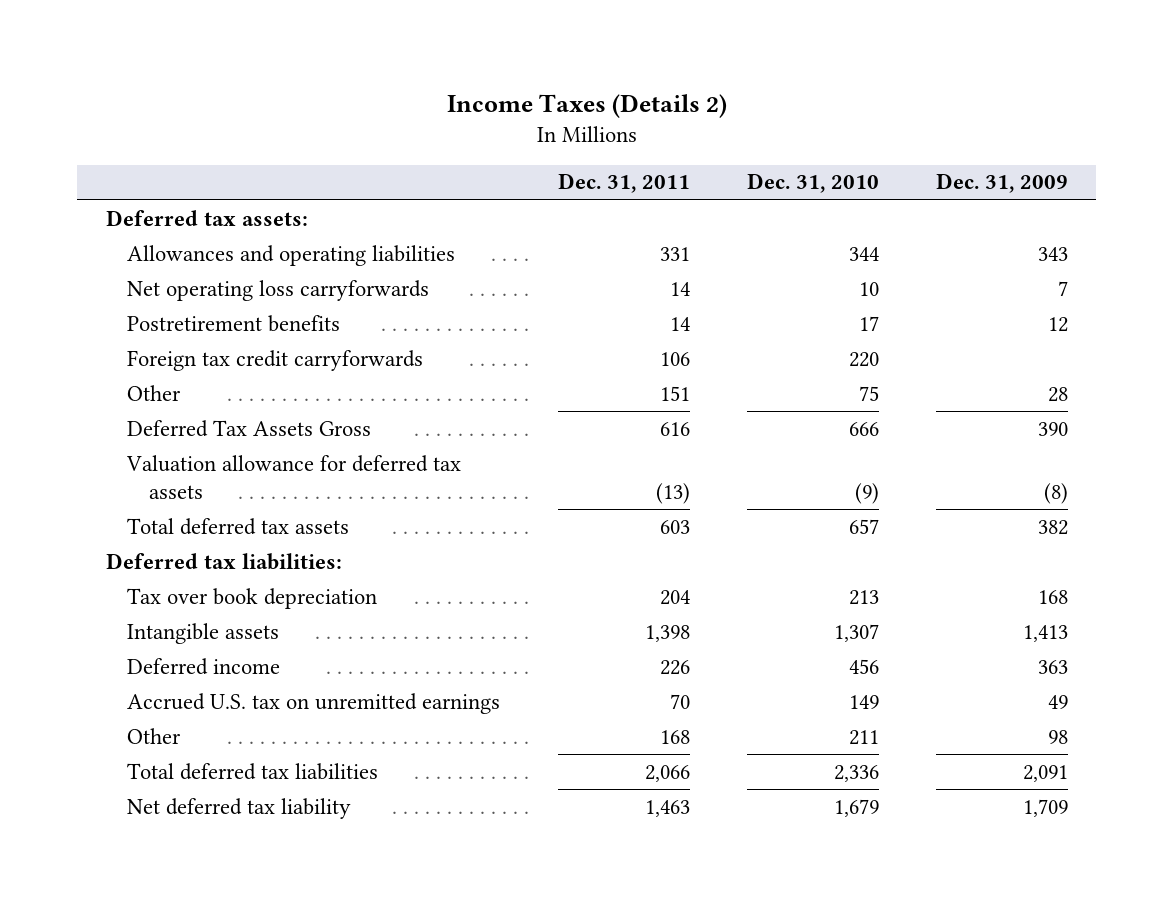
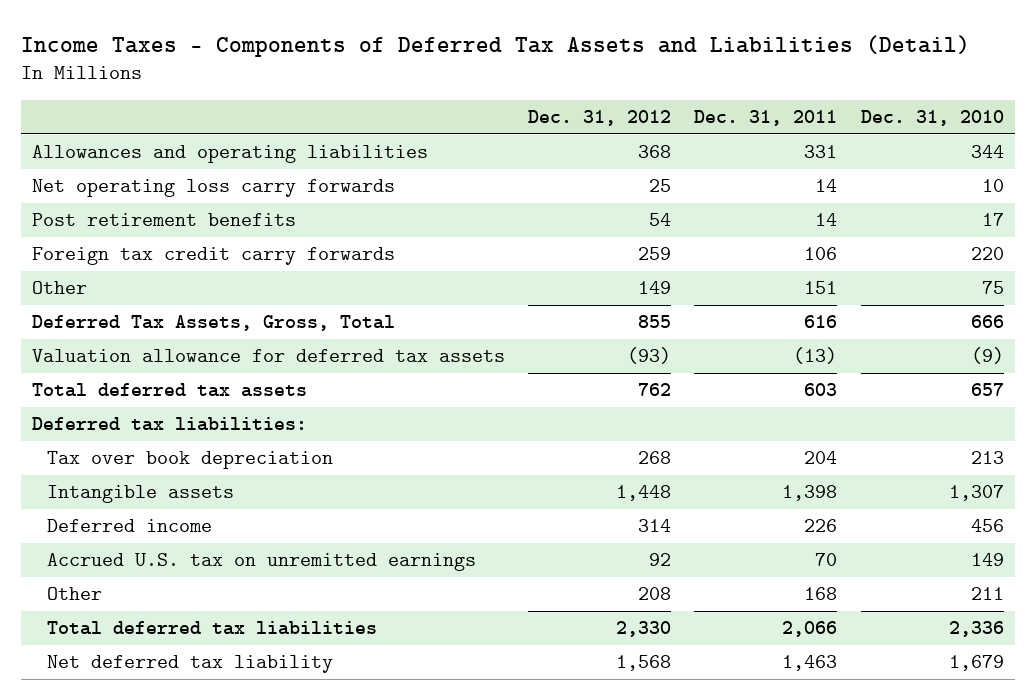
[446,94,727,119] Income Taxes (Details 2) -> [20,35,970,58] Income Taxes - Components of Deferred Tax Assets and Liabilities (Detail)
[935,173,1068,194] Dec. 31, 2009 -> none
none -> [528,109,672,126] Dec. 31, 2012
[106,209,309,226] Deferred tax assets: -> none
[127,279,430,301] Net operating loss carryforwards -> [32,179,396,198] Net operating loss carry forwards
[127,314,341,332] Postretirement benefits -> [32,213,297,227] Post retirement benefits
[127,349,424,371] Foreign tax credit carryforwards -> [32,247,396,266] Foreign tax credit carry forwards
[127,419,372,437] Deferred Tax Assets Gross -> [32,315,396,332] Deferred Tax Assets, Gross, Total

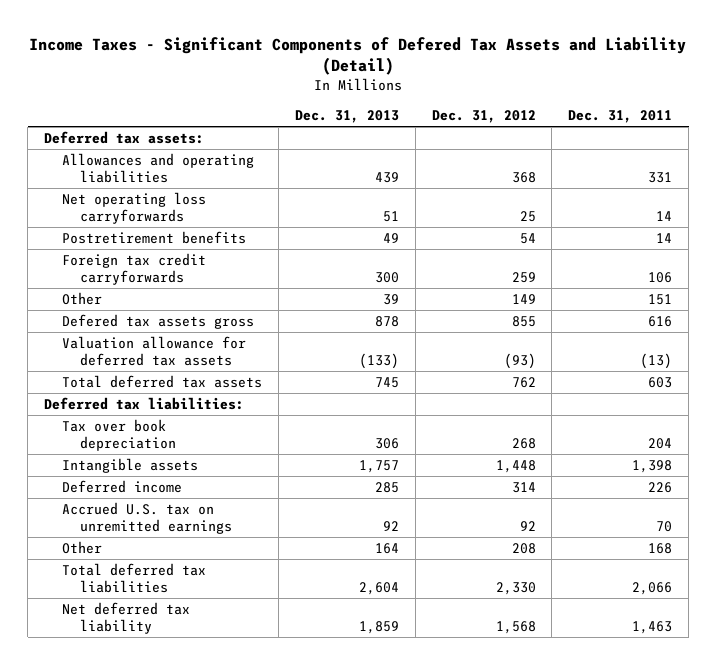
[20,35,970,58] Income Taxes - Components of Deferred Tax Assets and Liabilities (Detail) -> [29,36,687,76] Income Taxes - Significant Components of Defered Tax Assets and Liability (Detail)
[860,109,1004,126] Dec. 31, 2010 -> none
none -> [294,110,399,124] Dec. 31, 2013
none -> [43,130,204,144] Deferred tax assets:
[32,179,396,198] Net operating loss carry forwards -> [62,191,207,225] Net operating loss carryforwards
[32,213,297,227] Post retirement benefits -> [62,230,247,244] Postretirement benefits
[32,247,396,266] Foreign tax credit carry forwards -> [62,252,207,286] Foreign tax credit carryforwards
[32,315,396,332] Deferred Tax Assets, Gross, Total -> [62,313,255,329] Defered tax assets gross

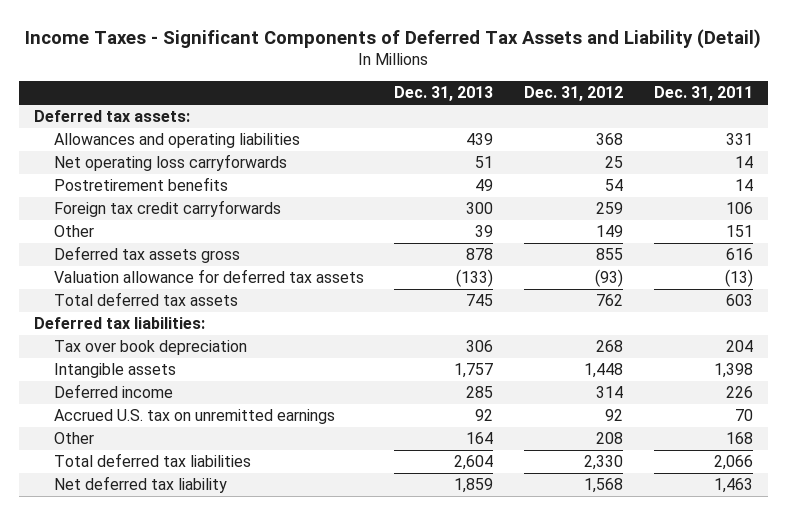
[29,36,687,76] Income Taxes - Significant Components of Defered Tax Assets and Liability (Detail) -> [25,28,762,49] Income Taxes - Significant Components of Deferred Tax Assets and Liability (Detail)
[62,313,255,329] Defered tax assets gross -> [53,246,240,264] Deferred tax assets gross

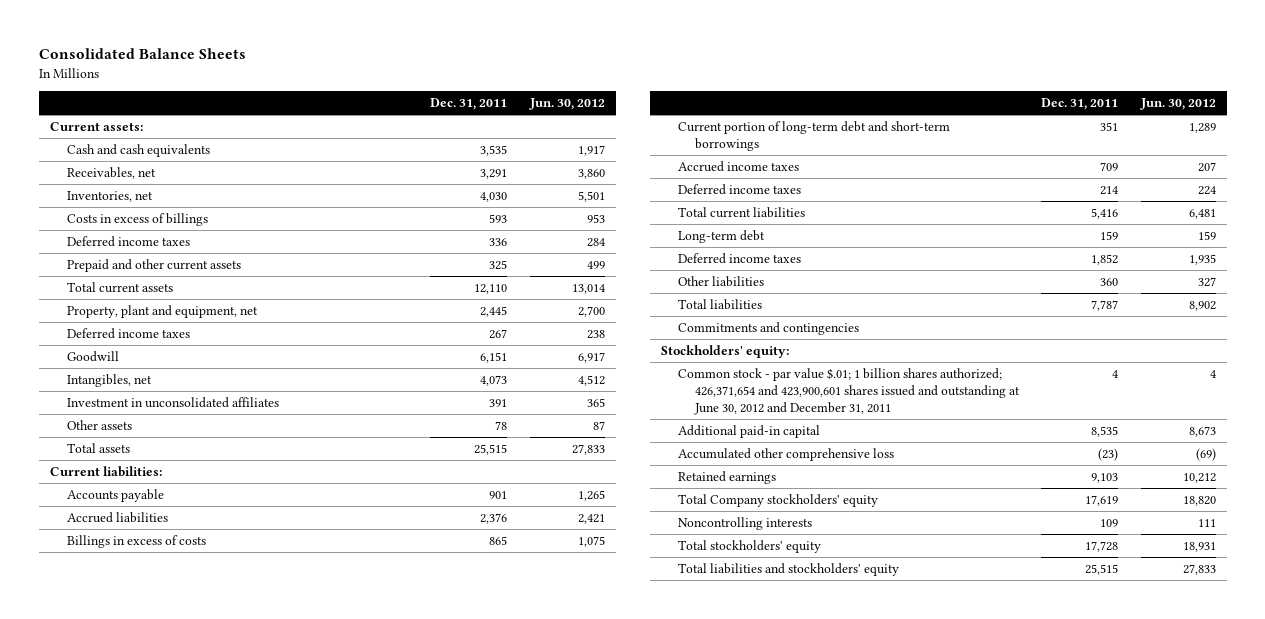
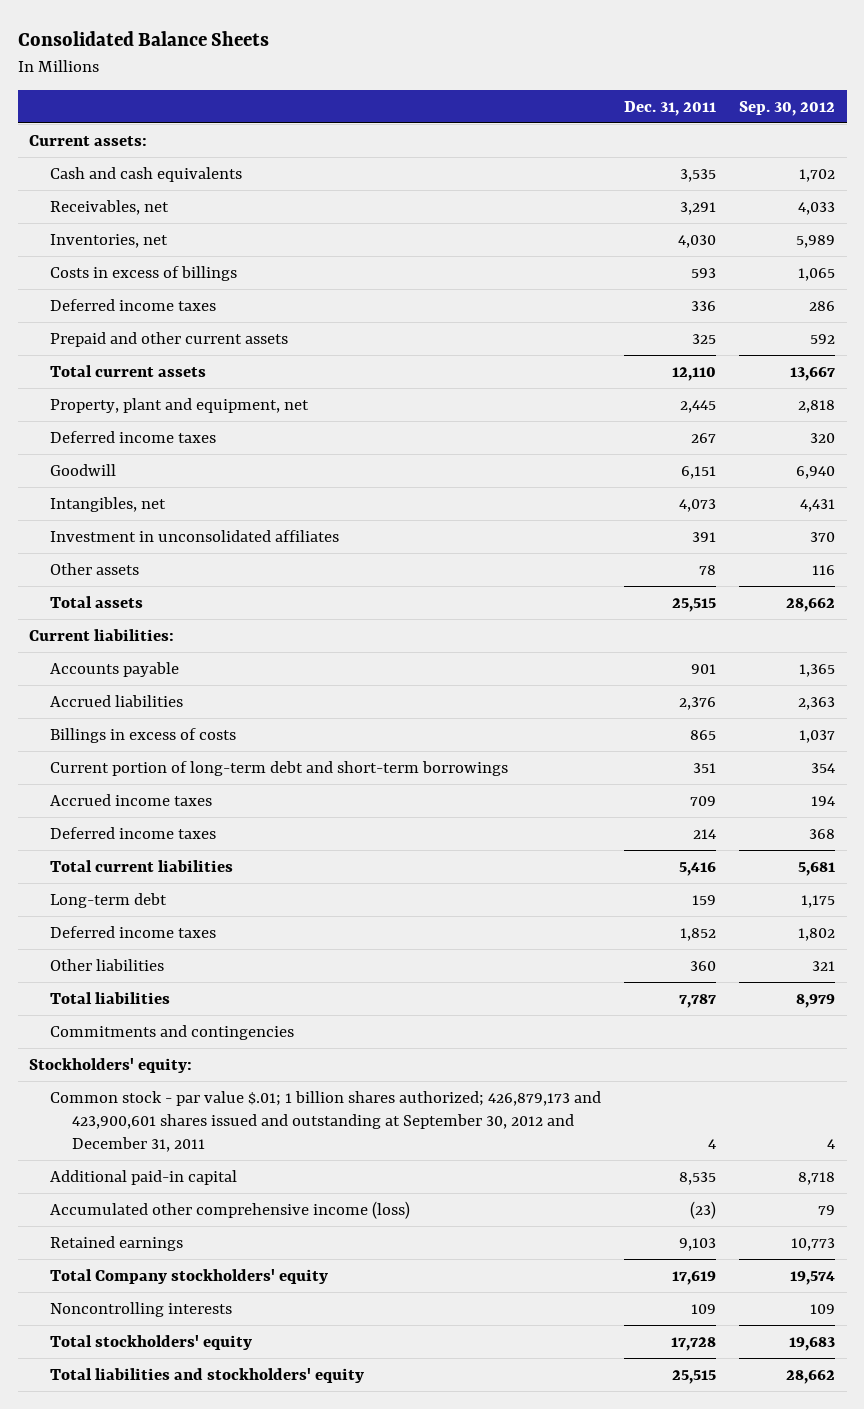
[528,98,605,111] Jun. 30, 2012 -> none
none -> [739,100,836,116] Sep. 30, 2012
[677,367,1021,416] Common stock - par value $.01; 1 billion shares authorized; 426,371,654 and 423,900,601 shares issued and outstanding at June 30, 2012 and December 31, 2011 -> [50,1090,602,1152] Common stock - par value $.01; 1 billion shares authorized; 426,879,173 and 423,900,601 shares issued and outstanding at September 30, 2012 and December 31, 2011
[677,447,894,461] Accumulated other comprehensive loss -> [50,1200,411,1219] Accumulated other comprehensive income (loss)

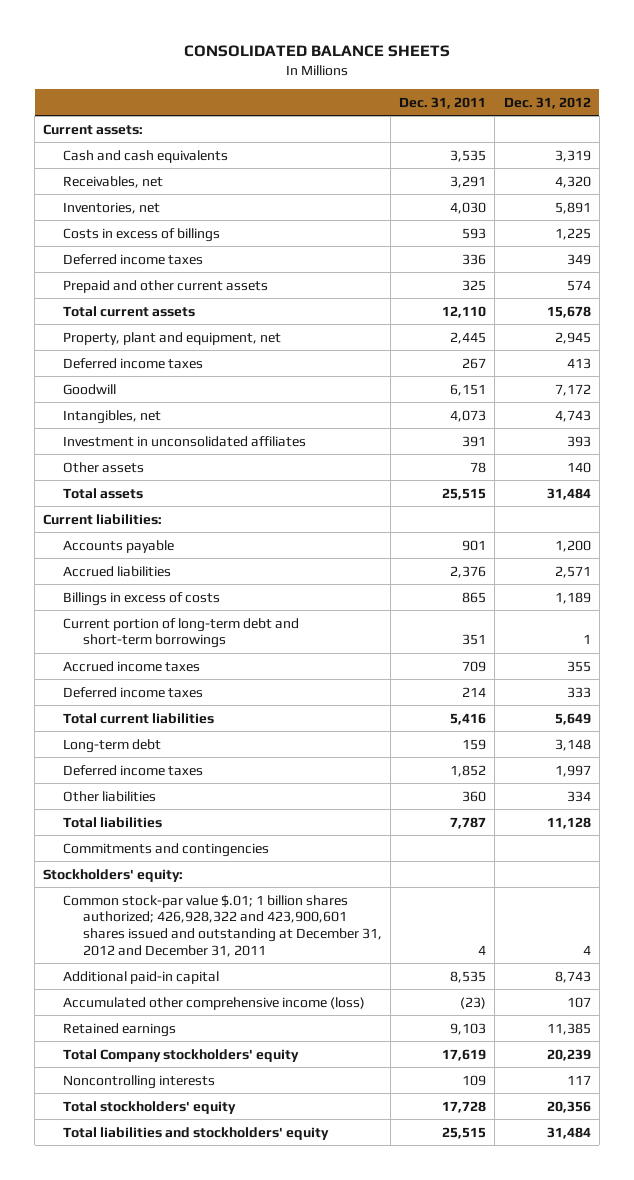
[17,31,269,47] Consolidated Balance Sheets -> [183,45,450,58] CONSOLIDATED BALANCE SHEETS
[739,100,836,116] Sep. 30, 2012 -> none
none -> [503,96,591,109] Dec. 31, 2012
[50,1090,602,1152] Common stock - par value $.01; 1 billion shares authorized; 426,879,173 and 423,900,601 shares issued and outstanding at September 30, 2012 and December 31, 2011 -> [63,894,383,957] Common stock-par value $.01; 1 billion shares authorized; 426,928,322 and 423,900,601 shares issued and outstanding at December 31, 2012 and December 31, 2011

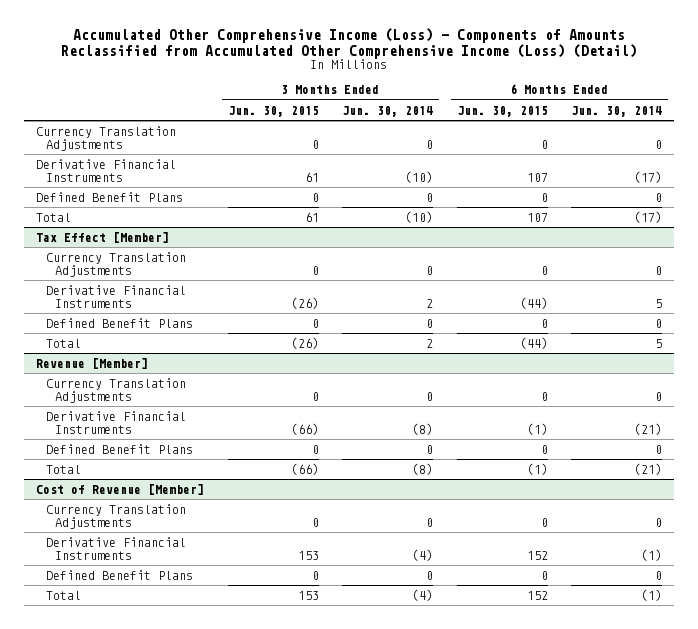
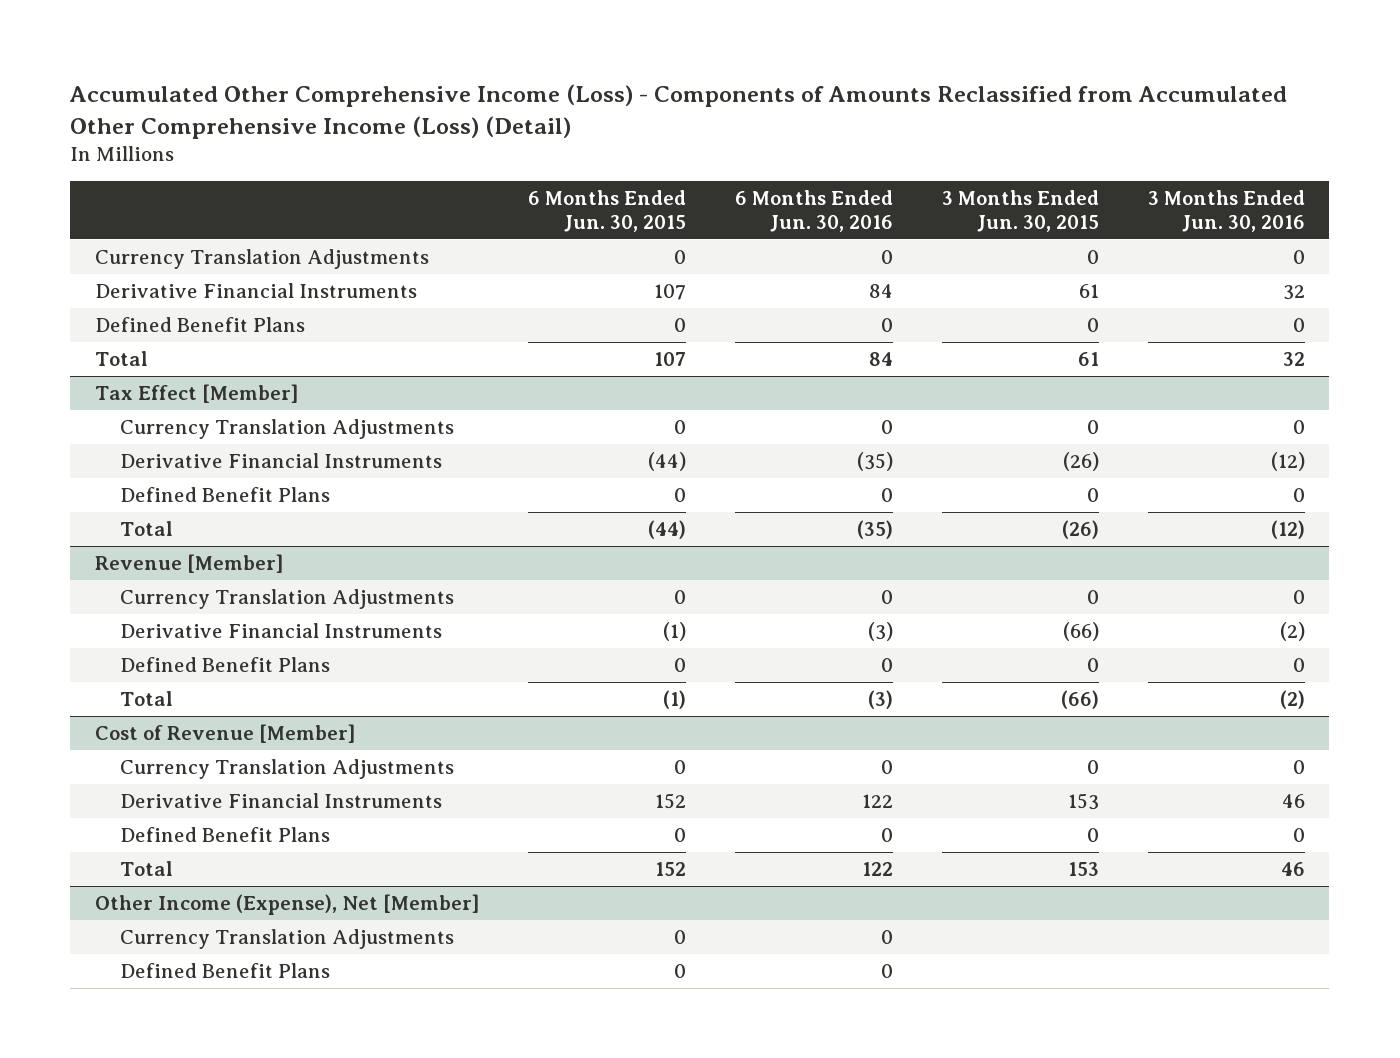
[342,105,434,117] Jun. 30, 2014 -> none
[571,105,663,117] Jun. 30, 2014 -> none
none -> [734,190,893,233] 6 Months Ended Jun. 30, 2016
none -> [1147,190,1305,233] 3 Months Ended Jun. 30, 2016
none -> [94,893,479,915] Other Income (Expense), Net [Member]
none -> [119,928,454,949] Currency Translation Adjustments
none -> [119,962,330,978] Defined Benefit Plans

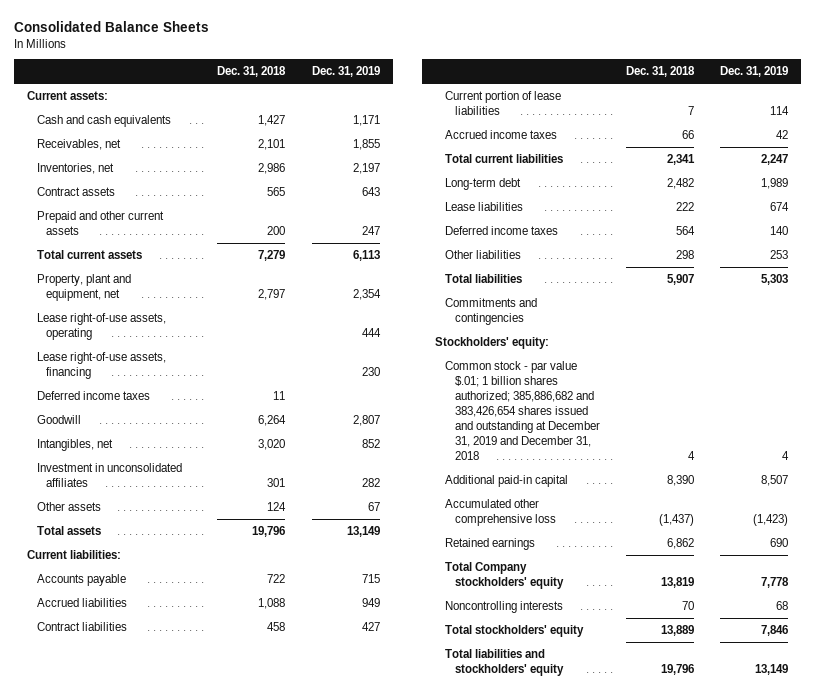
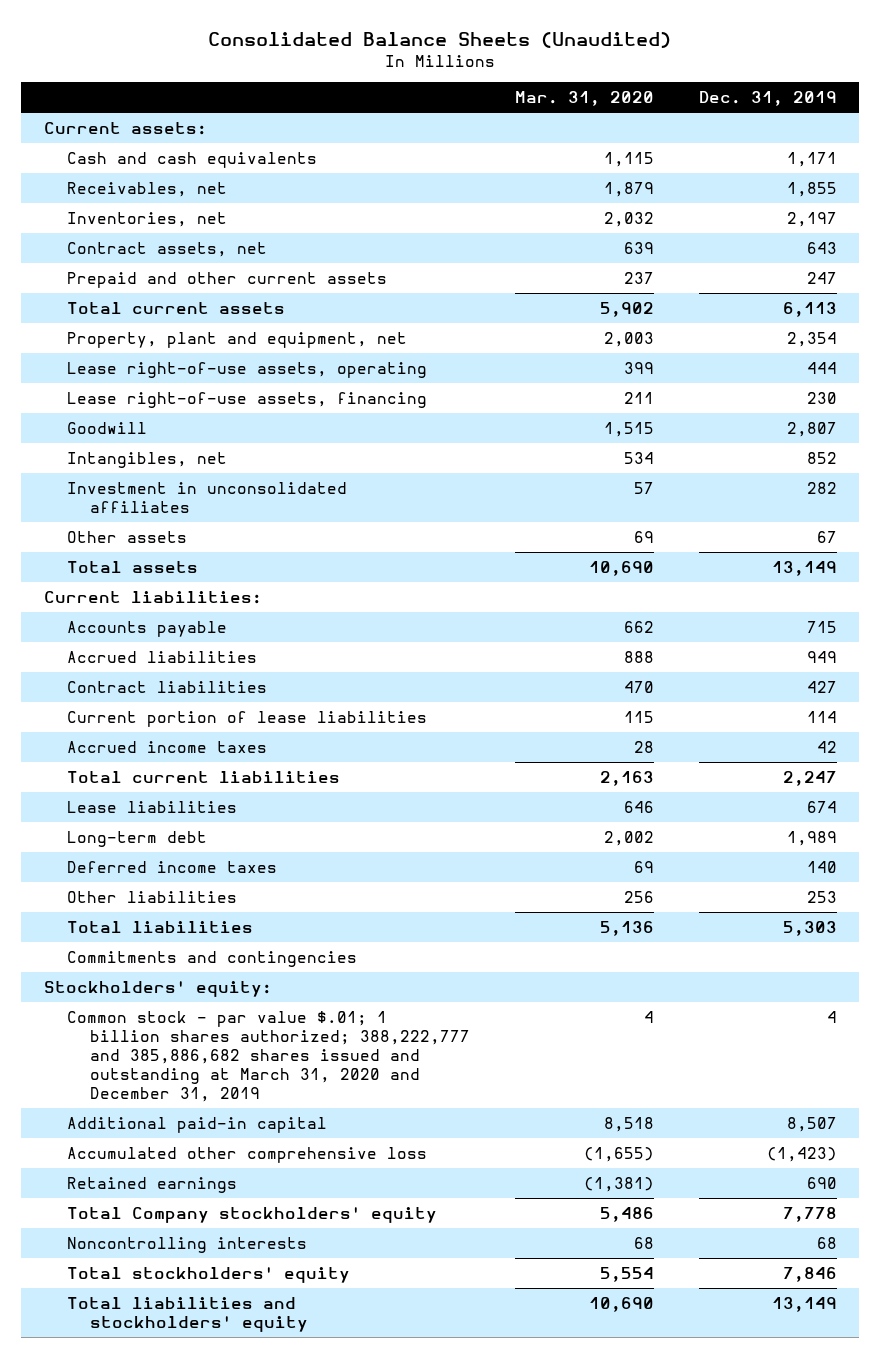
[13,20,209,32] Consolidated Balance Sheets -> [208,31,672,48] Consolidated Balance Sheets (Unaudited)
[217,66,287,78] Dec. 31, 2018 -> none
none -> [514,91,654,107] Mar. 31, 2020
[36,186,115,196] Contract assets -> [66,241,267,257] Contract assets, net
[36,390,150,400] Deferred income taxes -> none
[444,177,521,190] Long-term debt -> [66,830,207,847] Long-term debt
[444,360,600,461] Common stock - par value $.01; 1 billion shares authorized; 385,886,682 and 383,426,654 shares issued and outstanding at December 31, 2019 and December 31, 2018 -> [66,1010,471,1103] Common stock - par value $.01; 1 billion shares authorized; 388,222,777 and 385,886,682 shares issued and outstanding at March 31, 2020 and December 31, 2019

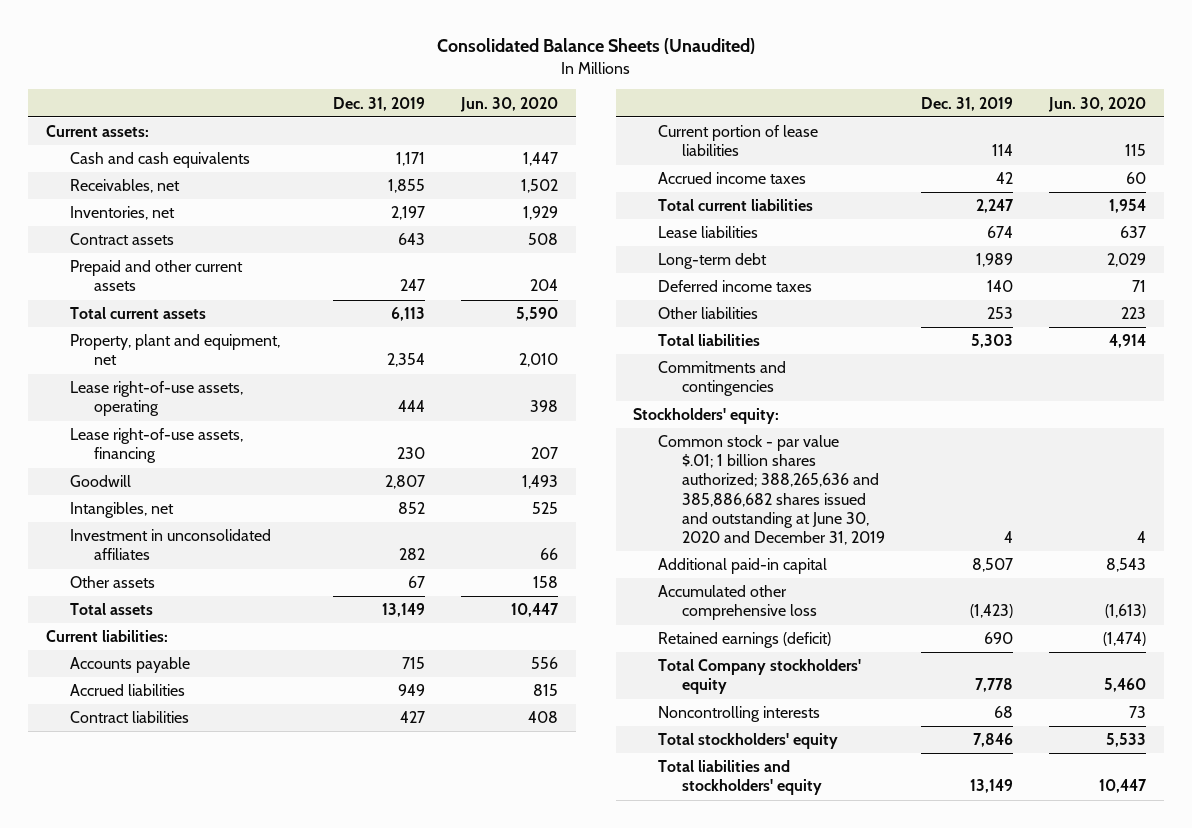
[514,91,654,107] Mar. 31, 2020 -> none
none -> [460,96,559,112] Jun. 30, 2020
[66,241,267,257] Contract assets, net -> [70,233,175,246] Contract assets
[66,1010,471,1103] Common stock - par value $.01; 1 billion shares authorized; 388,222,777 and 385,886,682 shares issued and outstanding at March 31, 2020 and December 31, 2019 -> [657,435,885,545] Common stock - par value $.01; 1 billion shares authorized; 388,265,636 and 385,886,682 shares issued and outstanding at June 30, 2020 and December 31, 2019
[66,1176,237,1193] Retained earnings -> [657,632,831,649] Retained earnings (deficit)

